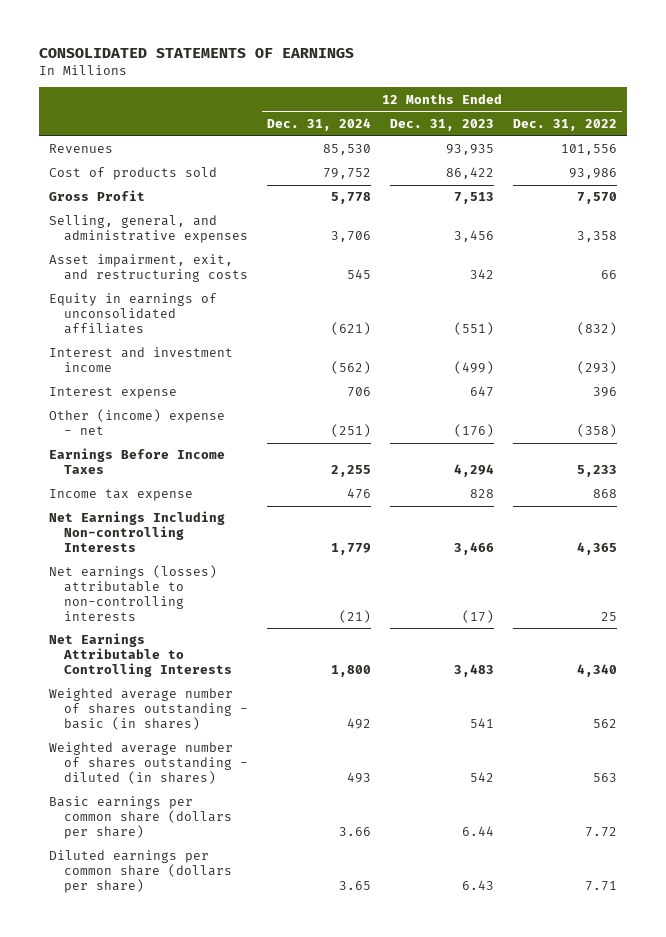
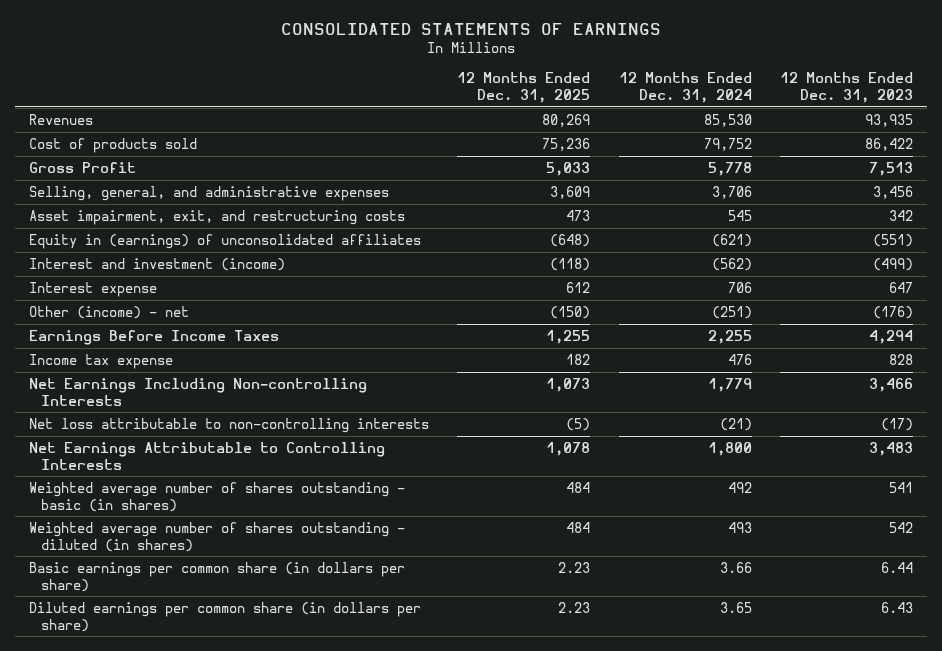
[513,119,618,132] Dec. 31, 2022 -> none
none -> [457,72,591,104] 12 Months Ended Dec. 31, 2025
[48,293,217,334] Equity in earnings of unconsolidated affiliates -> [28,233,421,249] Equity in (earnings) of unconsolidated affiliates
[48,347,233,373] Interest and investment income -> [28,257,285,271] Interest and investment (income)
[48,409,225,436] Other (income) expense - net -> [28,305,189,319] Other (income) - net
[48,565,217,621] Net earnings (losses) attributable to non-controlling interests -> [28,417,429,433] Net loss attributable to non-controlling interests
[48,796,232,839] Basic earnings per common share (dollars per share) -> [28,561,405,592] Basic earnings per common share (in dollars per share)
[48,850,232,893] Diluted earnings per common share (dollars per share) -> [28,601,421,632] Diluted earnings per common share (in dollars per share)

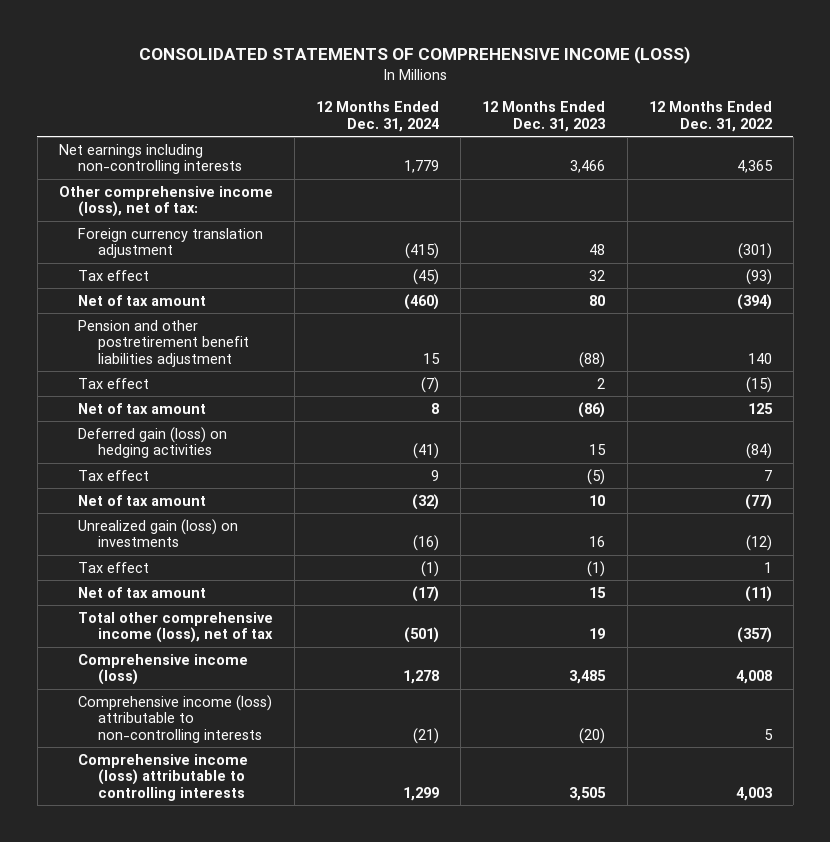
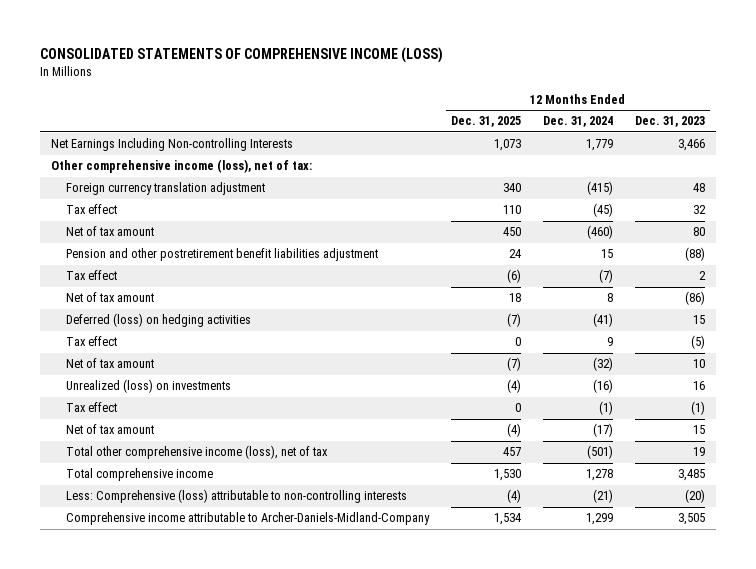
[648,101,772,132] 12 Months Ended Dec. 31, 2022 -> none
none -> [451,116,522,128] Dec. 31, 2025
[58,143,243,175] Net earnings including non-controlling interests -> [51,138,294,152] Net Earnings Including Non-controlling Interests
[78,426,228,459] Deferred gain (loss) on hedging activities -> [66,313,252,328] Deferred (loss) on hedging activities
[78,518,239,548] Unrealized gain (loss) on investments -> [66,379,232,394] Unrealized (loss) on investments
[78,653,249,686] Comprehensive income (loss) -> [66,468,214,482] Total comprehensive income
[78,694,273,744] Comprehensive income (loss) attributable to non-controlling interests -> [66,489,408,504] Less: Comprehensive (loss) attributable to non-controlling interests
[78,753,249,802] Comprehensive income (loss) attributable to controlling interests -> [66,512,431,526] Comprehensive income attributable to Archer-Daniels-Midland-Company

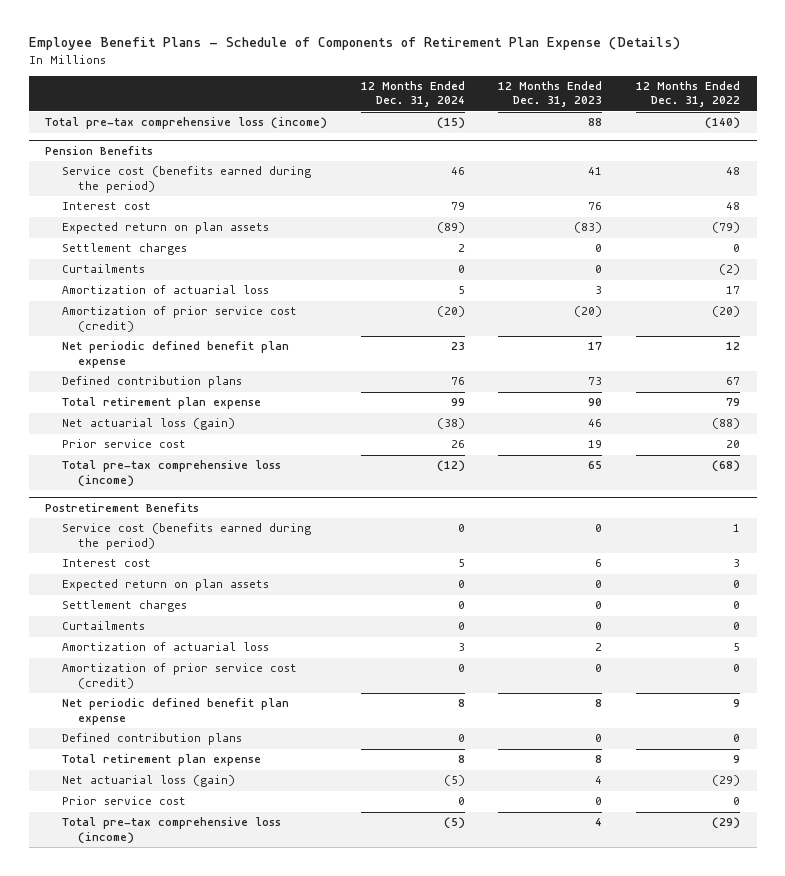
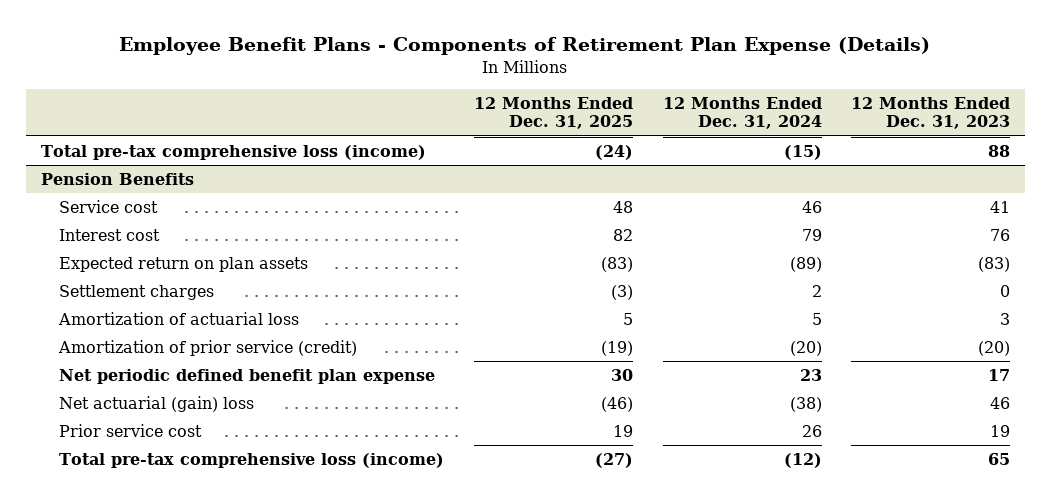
[28,37,680,51] Employee Benefit Plans - Schedule of Components of Retirement Plan Expense (Details) -> [119,36,931,55] Employee Benefit Plans - Components of Retirement Plan Expense (Details)
[635,81,740,108] 12 Months Ended Dec. 31, 2022 -> none
none -> [474,96,634,130] 12 Months Ended Dec. 31, 2025
[61,166,311,193] Service cost (benefits earned during the period) -> [59,199,159,213] Service cost
[61,264,145,274] Curtailments -> none
[61,306,297,332] Amortization of prior service cost (credit) -> [58,339,358,356] Amortization of prior service (credit)
[61,376,242,389] Defined contribution plans -> none
[61,397,261,410] Total retirement plan expense -> none
[61,418,235,431] Net actuarial loss (gain) -> [59,395,255,412] Net actuarial (gain) loss
[45,502,200,512] Postretirement Benefits -> none
[61,523,311,550] Service cost (benefits earned during the period) -> none
[61,559,151,568] Interest cost -> none
[61,579,269,592] Expected return on plan assets -> none
[61,600,187,613] Settlement charges -> none
[61,621,145,631] Curtailments -> none
[61,642,269,652] Amortization of actuarial loss -> none
[61,663,297,689] Amortization of prior service cost (credit) -> none
[61,698,289,725] Net periodic defined benefit plan expense -> none
[61,733,242,746] Defined contribution plans -> none
[61,754,261,767] Total retirement plan expense -> none
[61,775,235,788] Net actuarial loss (gain) -> none
[61,796,186,806] Prior service cost -> none
[61,817,281,844] Total pre-tax comprehensive loss (income) -> none

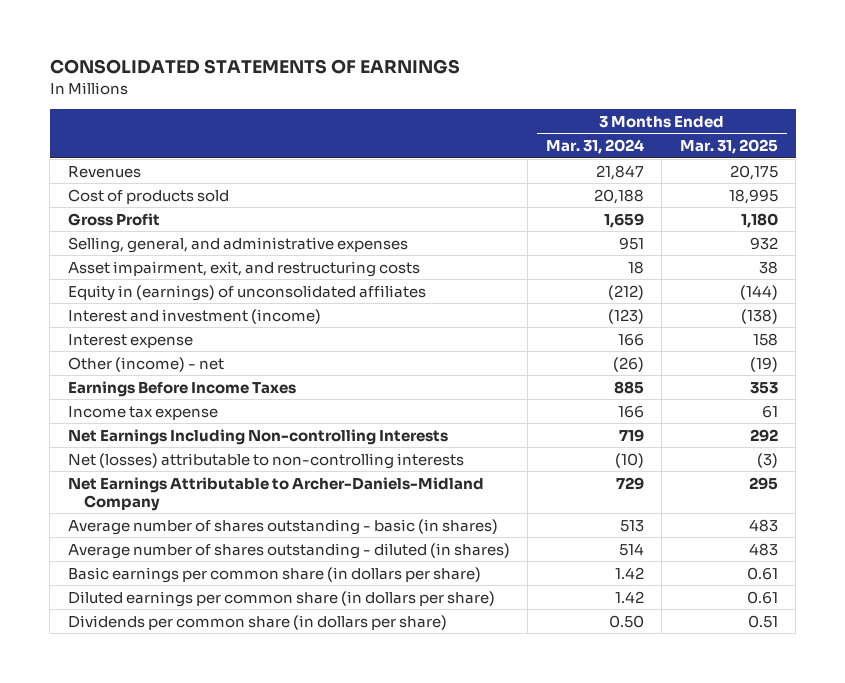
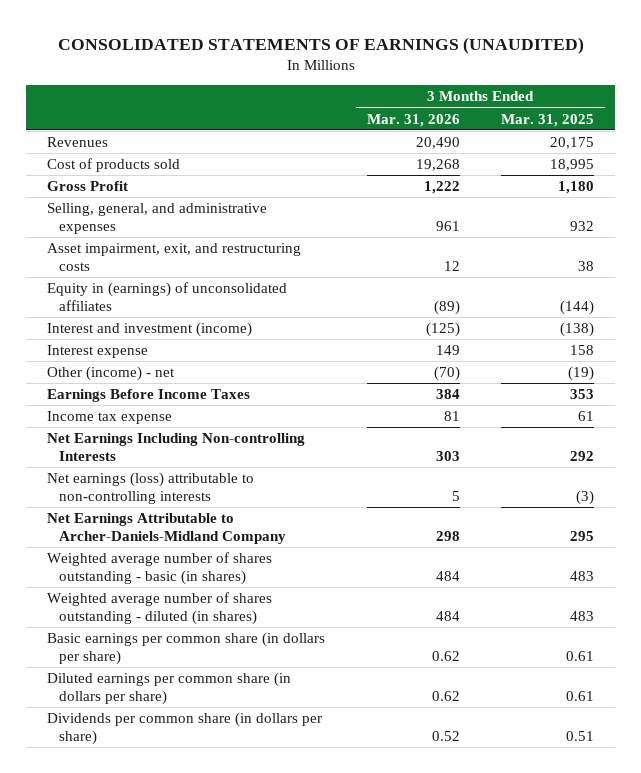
[49,59,460,75] CONSOLIDATED STATEMENTS OF EARNINGS -> [57,36,584,54] CONSOLIDATED STATEMENTS OF EARNINGS (UNAUDITED)
[545,138,644,154] Mar. 31, 2024 -> none
none -> [366,113,460,127] Mar. 31, 2026
[67,452,464,469] Net (losses) attributable to non-controlling interests -> [46,472,254,505] Net earnings (loss) attributable to non-controlling interests
[67,518,498,535] Average number of shares outstanding - basic (in shares) -> [46,552,272,586] Weighted average number of shares outstanding - basic (in shares)
[67,542,510,559] Average number of shares outstanding - diluted (in shares) -> [46,592,272,626] Weighted average number of shares outstanding - diluted (in shares)

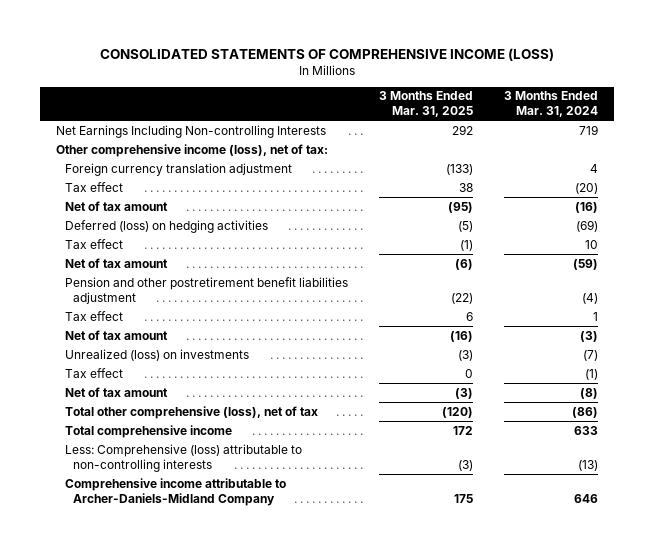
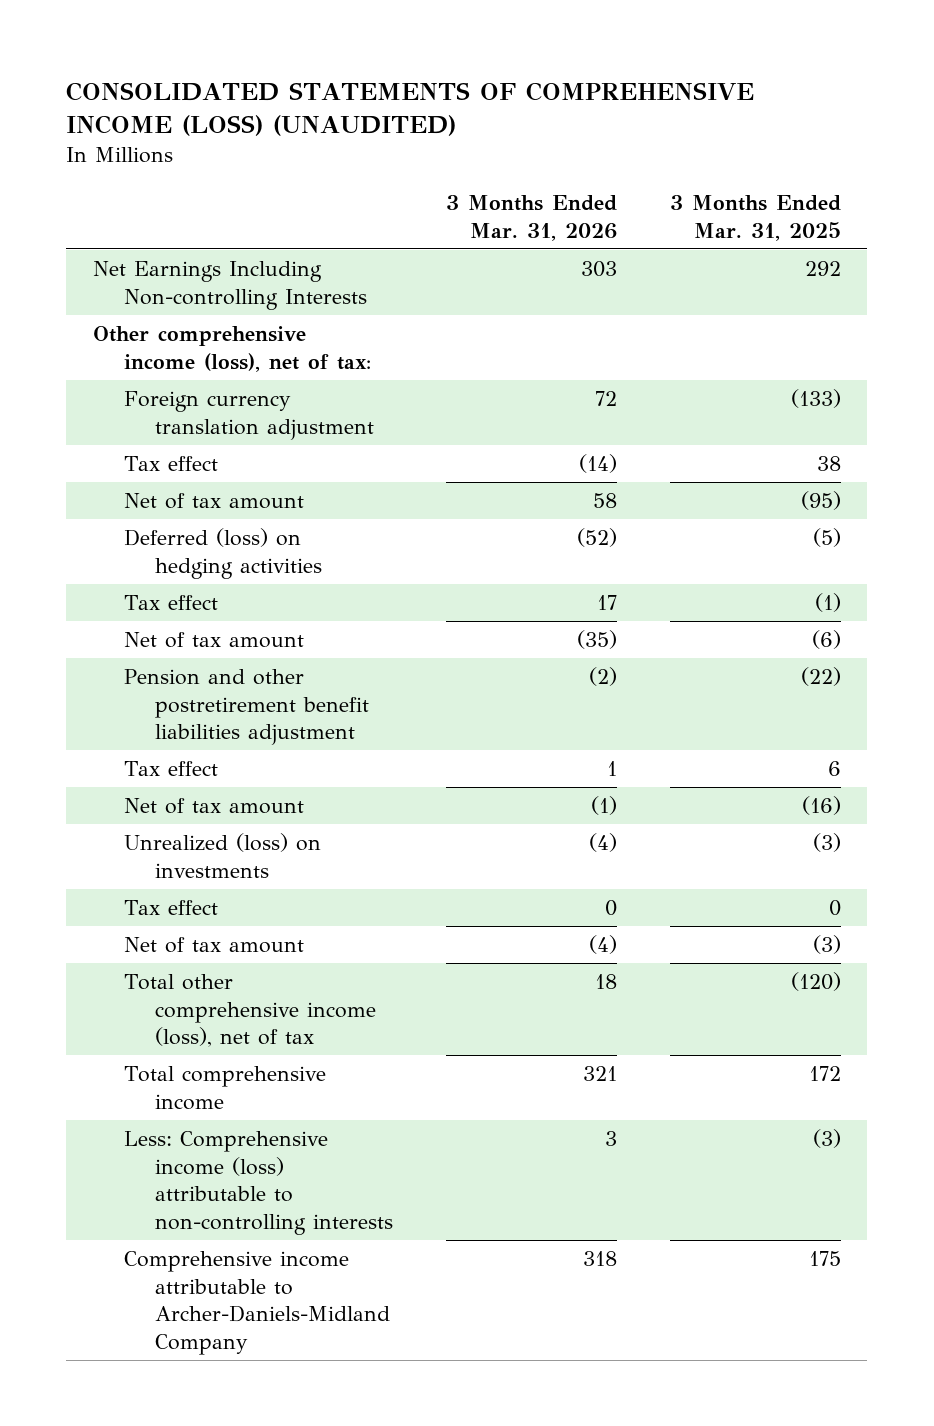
[100,47,555,61] CONSOLIDATED STATEMENTS OF COMPREHENSIVE INCOME (LOSS) -> [66,81,755,137] CONSOLIDATED STATEMENTS OF COMPREHENSIVE INCOME (LOSS) (UNAUDITED)
[504,91,599,118] 3 Months Ended Mar. 31, 2024 -> none
none -> [445,194,617,241] 3 Months Ended Mar. 31, 2026
[64,405,318,419] Total other comprehensive (loss), net of tax -> [123,973,376,1048] Total other comprehensive income (loss), net of tax
[64,443,302,472] Less: Comprehensive (loss) attributable to non-controlling interests -> [123,1130,393,1236] Less: Comprehensive income (loss) attributable to non-controlling interests

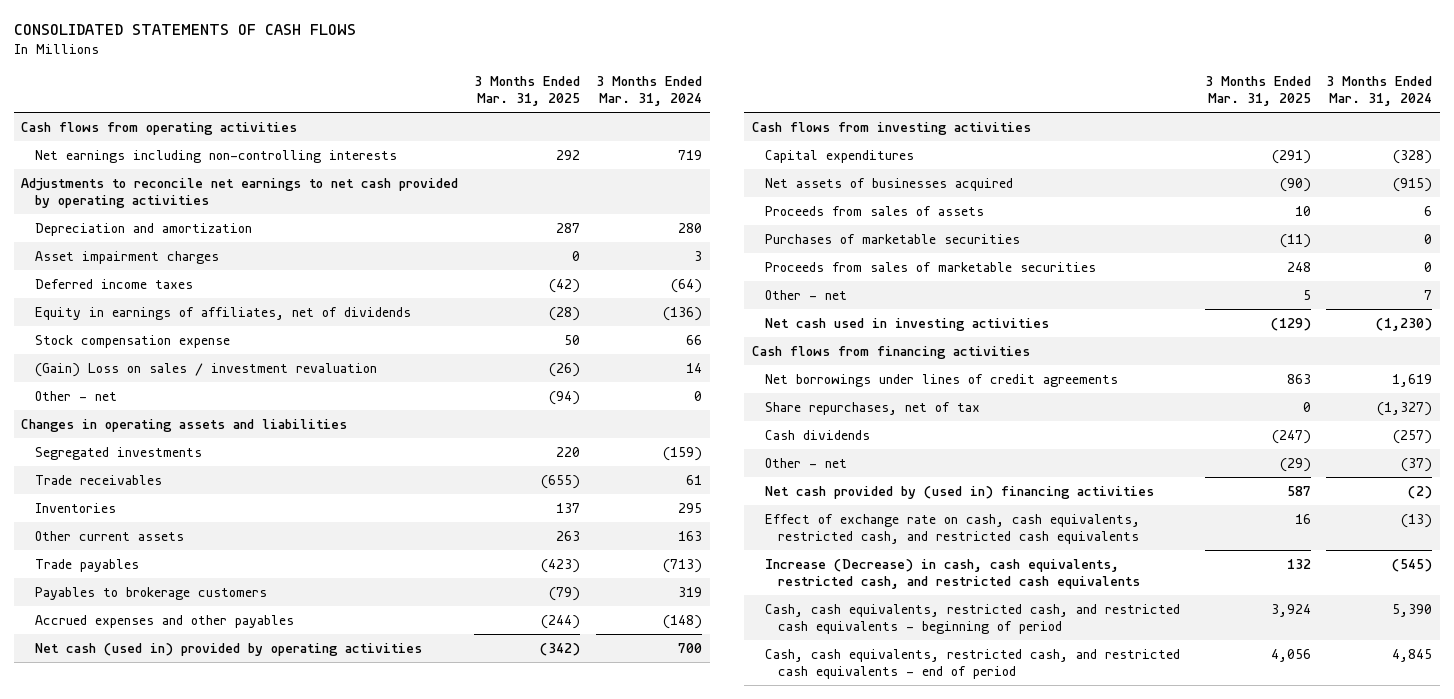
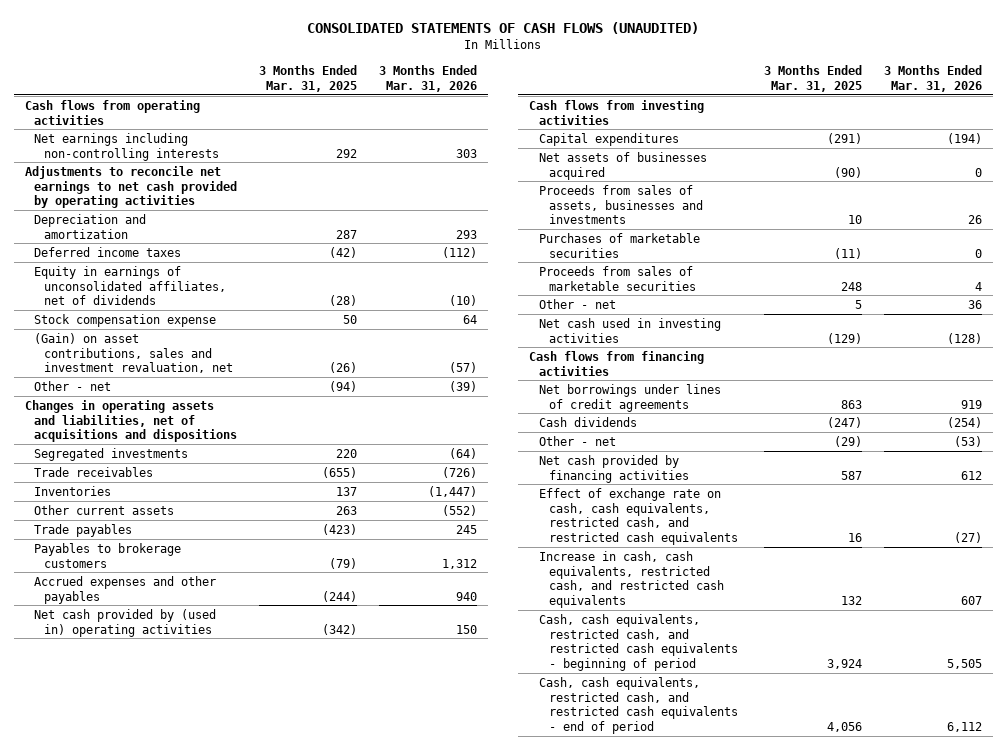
[13,24,356,36] CONSOLIDATED STATEMENTS OF CASH FLOWS -> [307,21,700,34] CONSOLIDATED STATEMENTS OF CASH FLOWS (UNAUDITED)
[595,76,702,107] 3 Months Ended Mar. 31, 2024 -> none
none -> [379,64,478,92] 3 Months Ended Mar. 31, 2026
[34,250,219,264] Asset impairment charges -> none
[34,306,411,320] Equity in earnings of affiliates, net of dividends -> [34,265,226,306] Equity in earnings of unconsolidated affiliates, net of dividends
[34,362,377,377] (Gain) Loss on sales / investment revaluation -> [34,332,233,374] (Gain) on asset contributions, sales and investment revaluation, net
[21,418,348,432] Changes in operating assets and liabilities -> [24,399,238,443] Changes in operating assets and liabilities, net of acquisitions and dispositions
[34,642,422,656] Net cash (used in) provided by operating activities -> [34,608,217,637] Net cash provided by (used in) operating activities
[765,205,985,216] Proceeds from sales of assets -> [538,184,703,225] Proceeds from sales of assets, businesses and investments
[765,401,981,415] Share repurchases, net of tax -> none
[765,485,1155,499] Net cash provided by (used in) financing activities -> [538,454,689,483] Net cash provided by financing activities
[765,558,1141,589] Increase (Decrease) in cash, cash equivalents, restricted cash, and restricted cash equivalents -> [538,550,724,609] Increase in cash, cash equivalents, restricted cash, and restricted cash equivalents

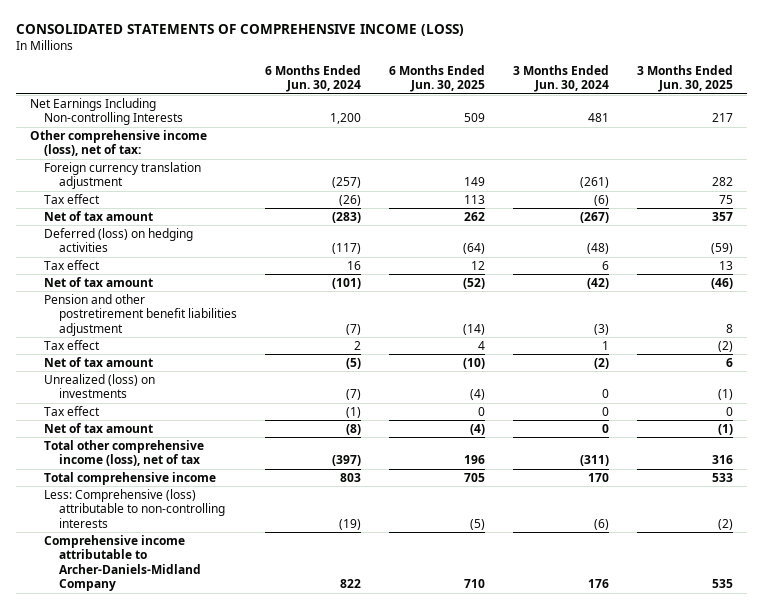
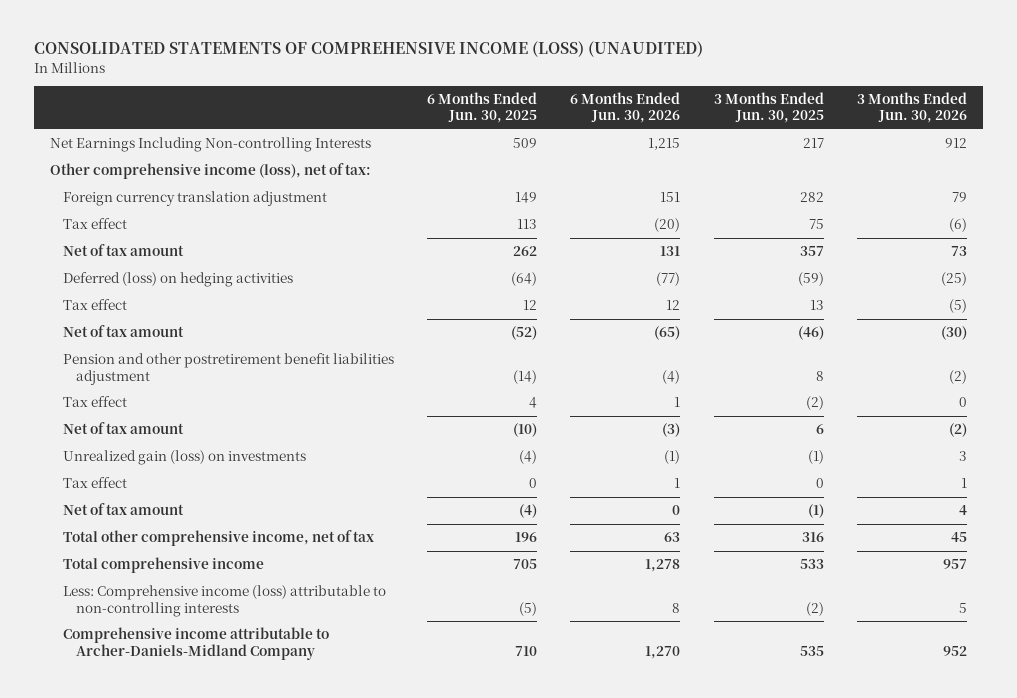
[15,23,464,36] CONSOLIDATED STATEMENTS OF COMPREHENSIVE INCOME (LOSS) -> [33,41,703,58] CONSOLIDATED STATEMENTS OF COMPREHENSIVE INCOME (LOSS) (UNAUDITED)
[265,64,362,93] 6 Months Ended Jun. 30, 2024 -> none
[512,64,609,93] 3 Months Ended Jun. 30, 2024 -> none
none -> [570,91,681,124] 6 Months Ended Jun. 30, 2026
none -> [856,91,967,124] 3 Months Ended Jun. 30, 2026
[44,373,156,399] Unrealized (loss) on investments -> [63,450,307,466] Unrealized gain (loss) on investments
[44,439,205,467] Total other comprehensive income (loss), net of tax -> [63,530,375,547] Total other comprehensive income, net of tax
[44,488,226,528] Less: Comprehensive (loss) attributable to non-controlling interests -> [63,585,387,617] Less: Comprehensive income (loss) attributable to non-controlling interests

